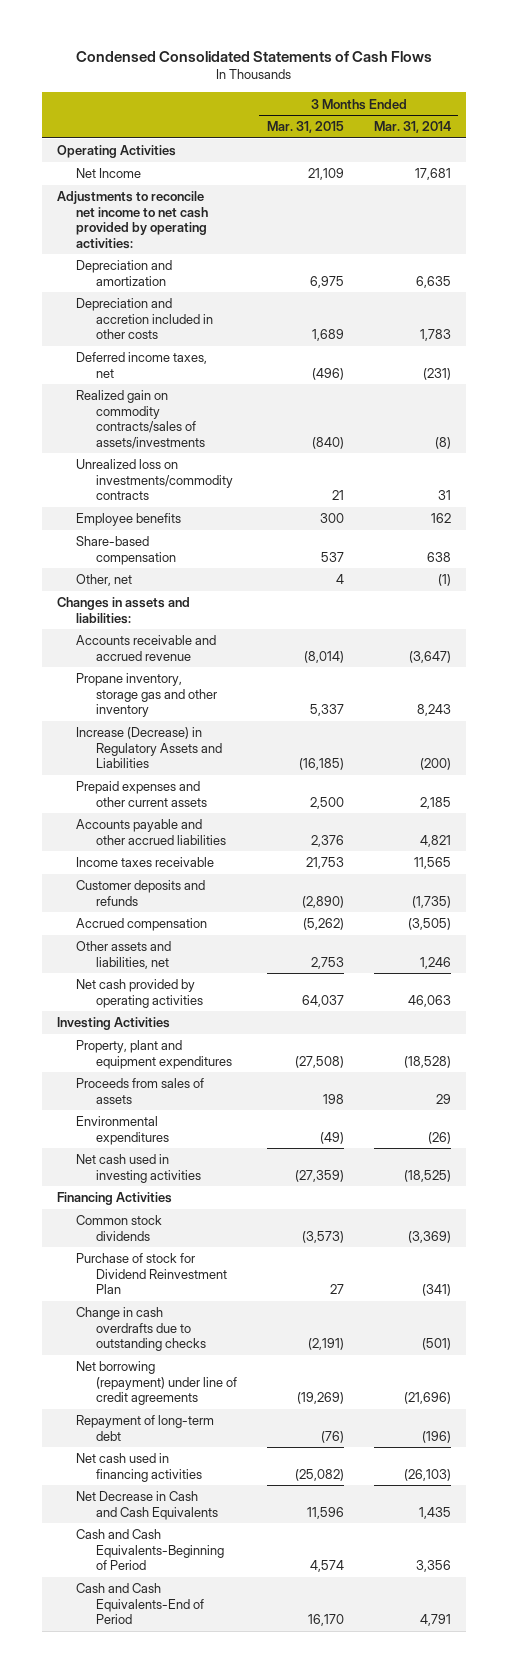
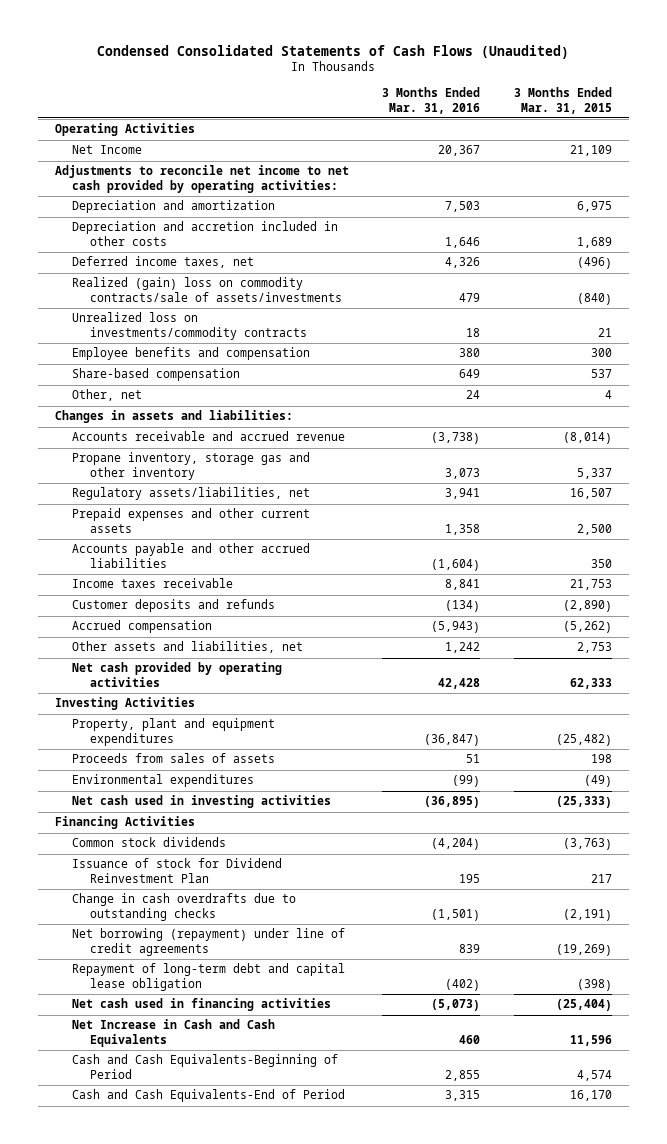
[75,50,432,62] Condensed Consolidated Statements of Cash Flows -> [97,44,570,59] Condensed Consolidated Statements of Cash Flows (Unaudited)
[373,121,451,134] Mar. 31, 2014 -> none
none -> [382,86,481,114] 3 Months Ended Mar. 31, 2016
[76,390,205,449] Realized gain on commodity contracts/sales of assets/investments -> [72,277,342,303] Realized (gain) loss on commodity contracts/sale of assets/investments
[76,513,182,527] Employee benefits -> [72,347,311,361] Employee benefits and compensation
[76,727,222,769] Increase (Decrease) in Regulatory Assets and Liabilities -> [72,487,311,501] Regulatory assets/liabilities, net
[298,758,344,771] (16,185) -> [570,488,613,500] 16,507
[310,834,344,847] 2,376 -> [591,559,613,569] 350
[301,994,344,1007] 64,037 -> [570,678,613,690] 62,333
[294,1055,344,1068] (27,508) -> [556,734,613,747] (25,482)
[294,1169,344,1182] (27,359) -> [556,796,613,809] (25,333)
[301,1230,344,1243] (3,573) -> [563,838,613,851] (3,763)
[76,1253,227,1295] Purchase of stock for Dividend Reinvestment Plan -> [72,858,283,884] Issuance of stock for Dividend Reinvestment Plan
[329,1284,344,1295] 27 -> [591,874,613,884] 217
[76,1415,215,1441] Repayment of long-term debt -> [72,963,346,992] Repayment of long-term debt and capital lease obligation
[320,1430,344,1443] (76) -> [577,979,613,992] (398)
[294,1468,344,1481] (25,082) -> [556,999,613,1012] (25,404)
[76,1491,218,1520] Net Decrease in Cash and Cash Equivalents -> [72,1019,276,1048] Net Increase in Cash and Cash Equivalents

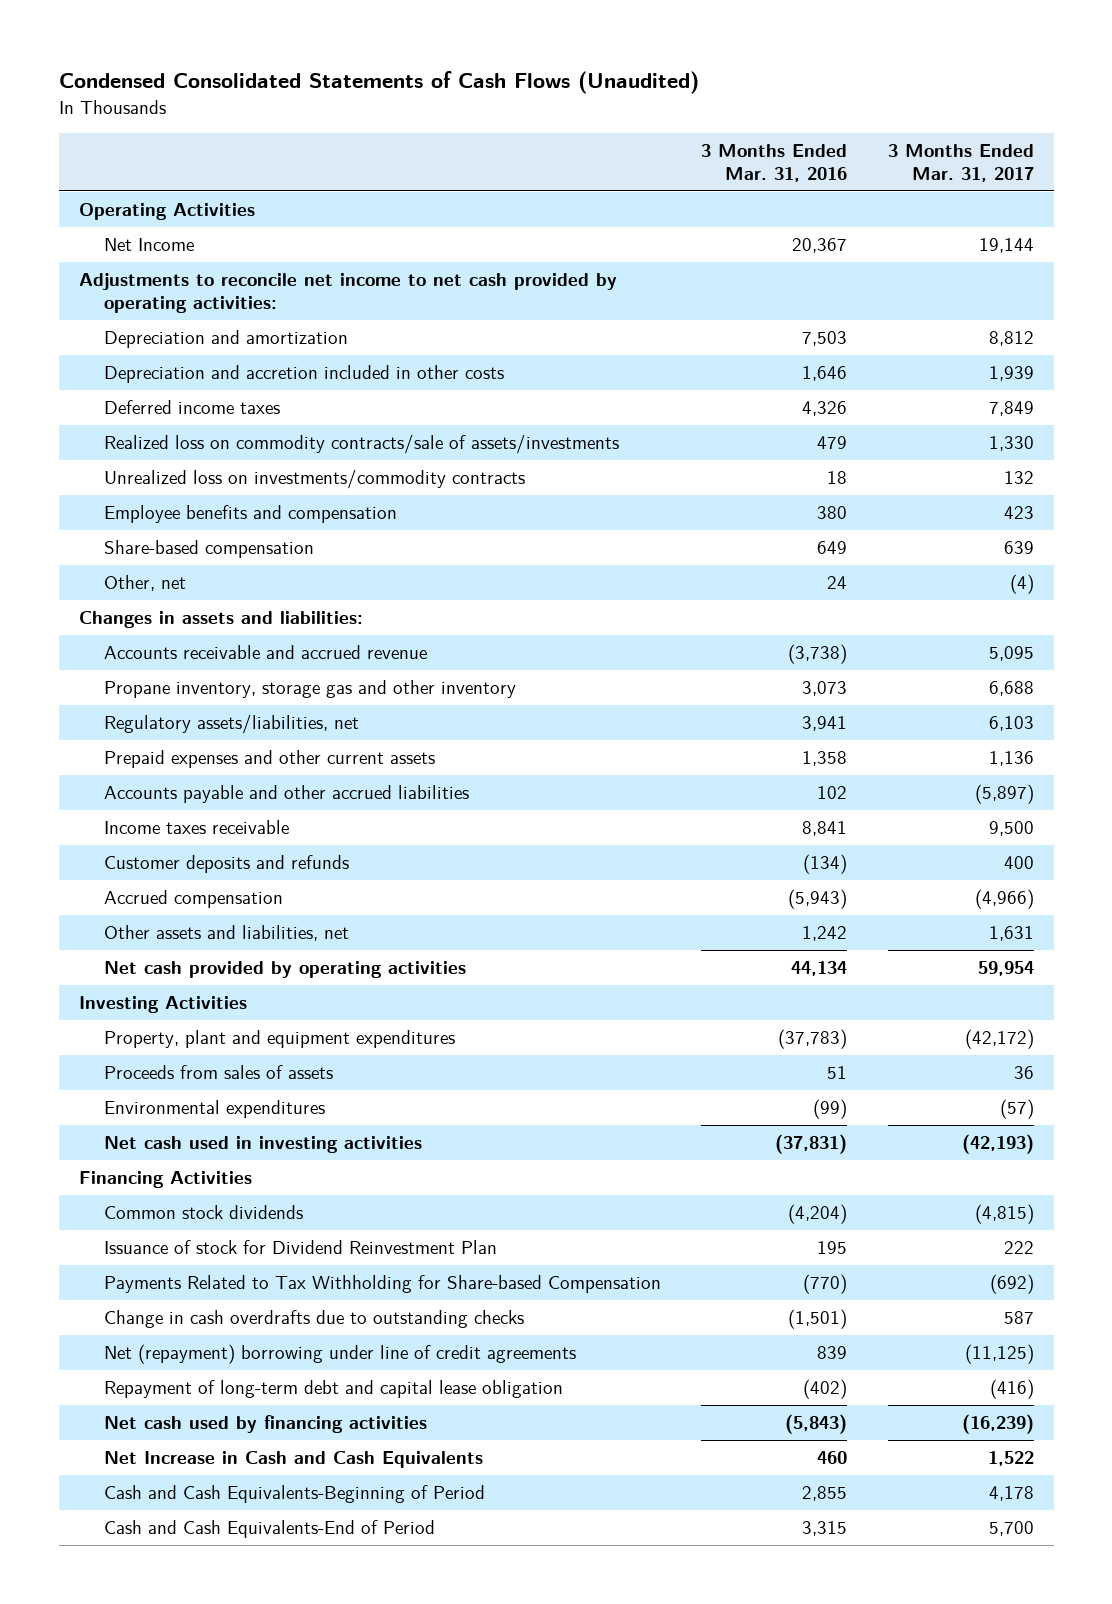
[514,86,613,114] 3 Months Ended Mar. 31, 2015 -> none
none -> [887,143,1034,183] 3 Months Ended Mar. 31, 2017
[72,256,255,269] Deferred income taxes, net -> [103,399,280,414] Deferred income taxes
[72,277,342,303] Realized (gain) loss on commodity contracts/sale of assets/investments -> [103,433,619,454] Realized loss on commodity contracts/sale of assets/investments
[431,559,481,572] (1,604) -> [817,785,848,799] 102
[438,678,481,690] 42,428 -> [791,960,848,976] 44,134
[424,734,481,747] (36,847) -> [778,1028,848,1049] (37,783)
[424,796,481,809] (36,895) -> [775,1133,848,1154] (37,831)
none -> [103,1274,661,1293] Payments Related to Tax Withholding for Share-based Compensation
[72,928,346,957] Net borrowing (repayment) under line of credit agreements -> [103,1343,576,1364] Net (repayment) borrowing under line of credit agreements
[72,998,332,1012] Net cash used in financing activities -> [103,1414,427,1433] Net cash used by financing activities
[431,999,481,1012] (5,073) -> [785,1413,848,1434] (5,843)

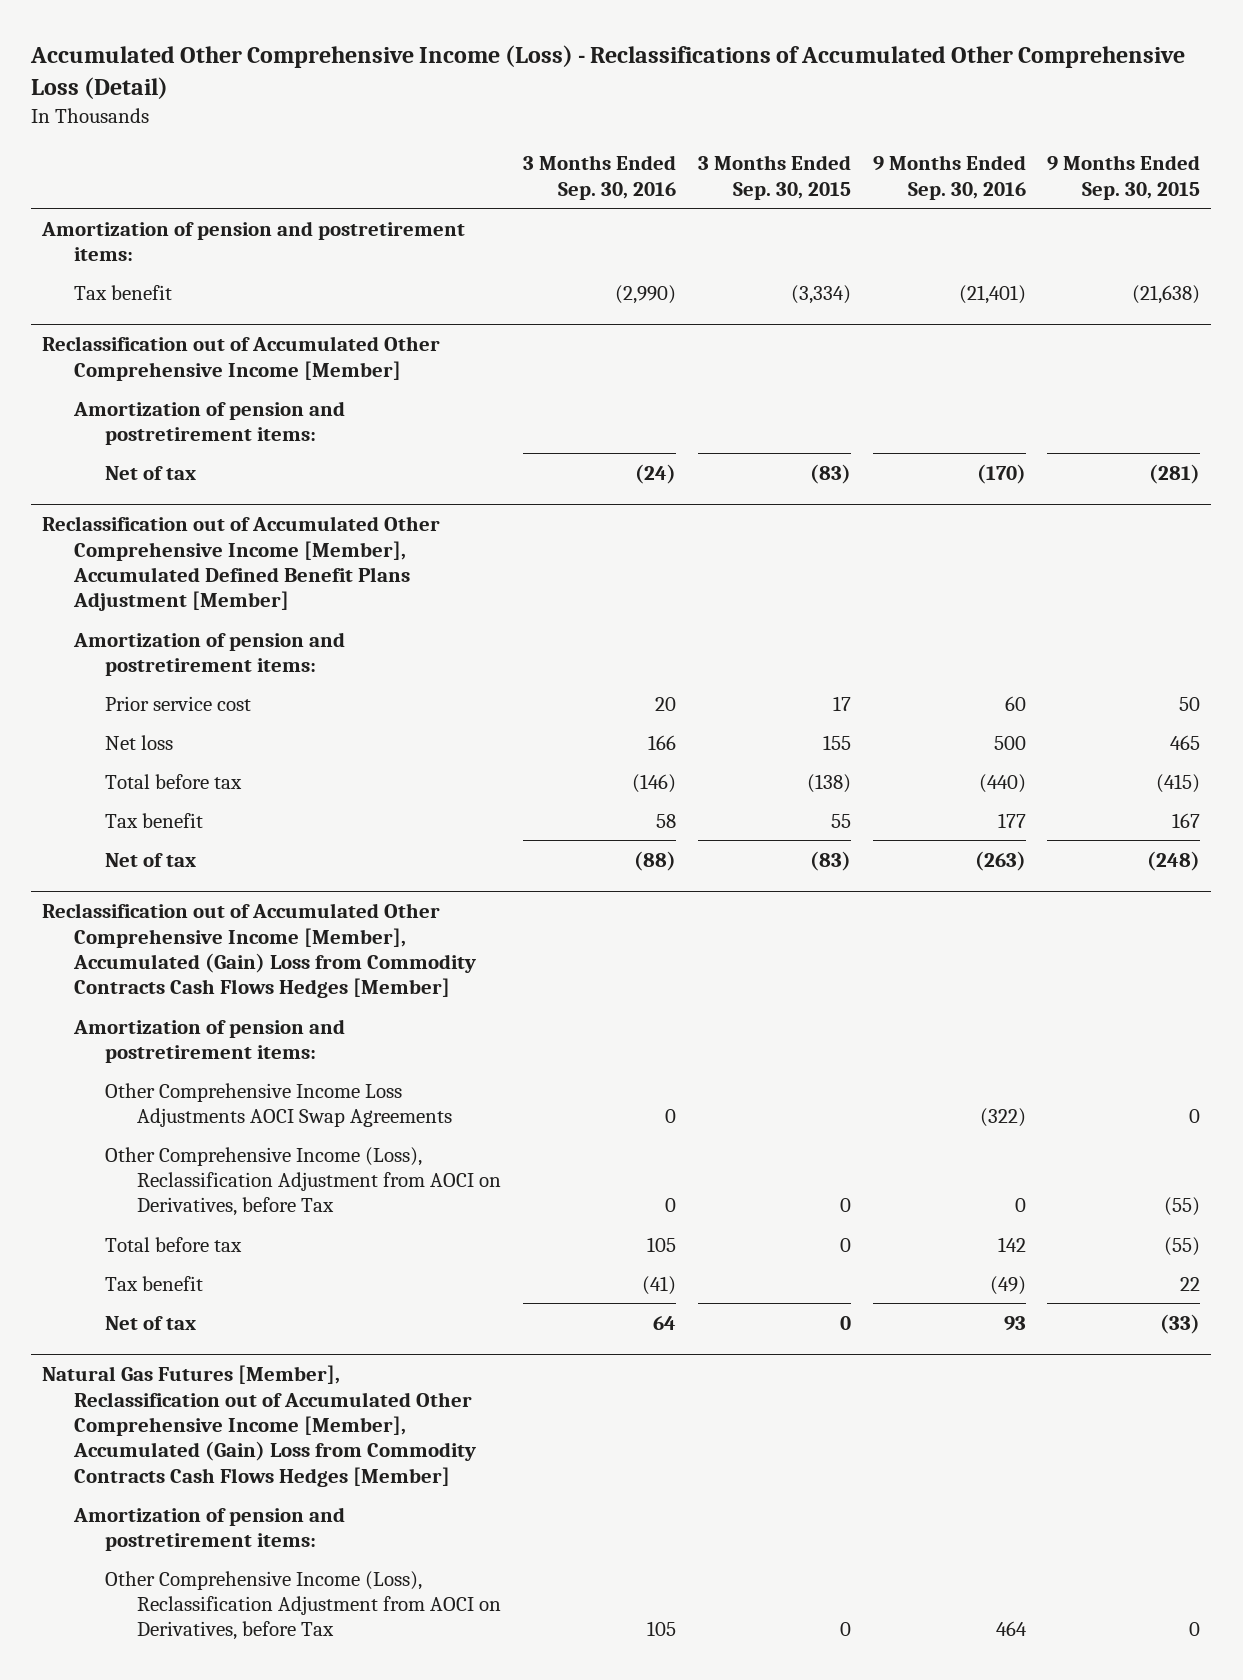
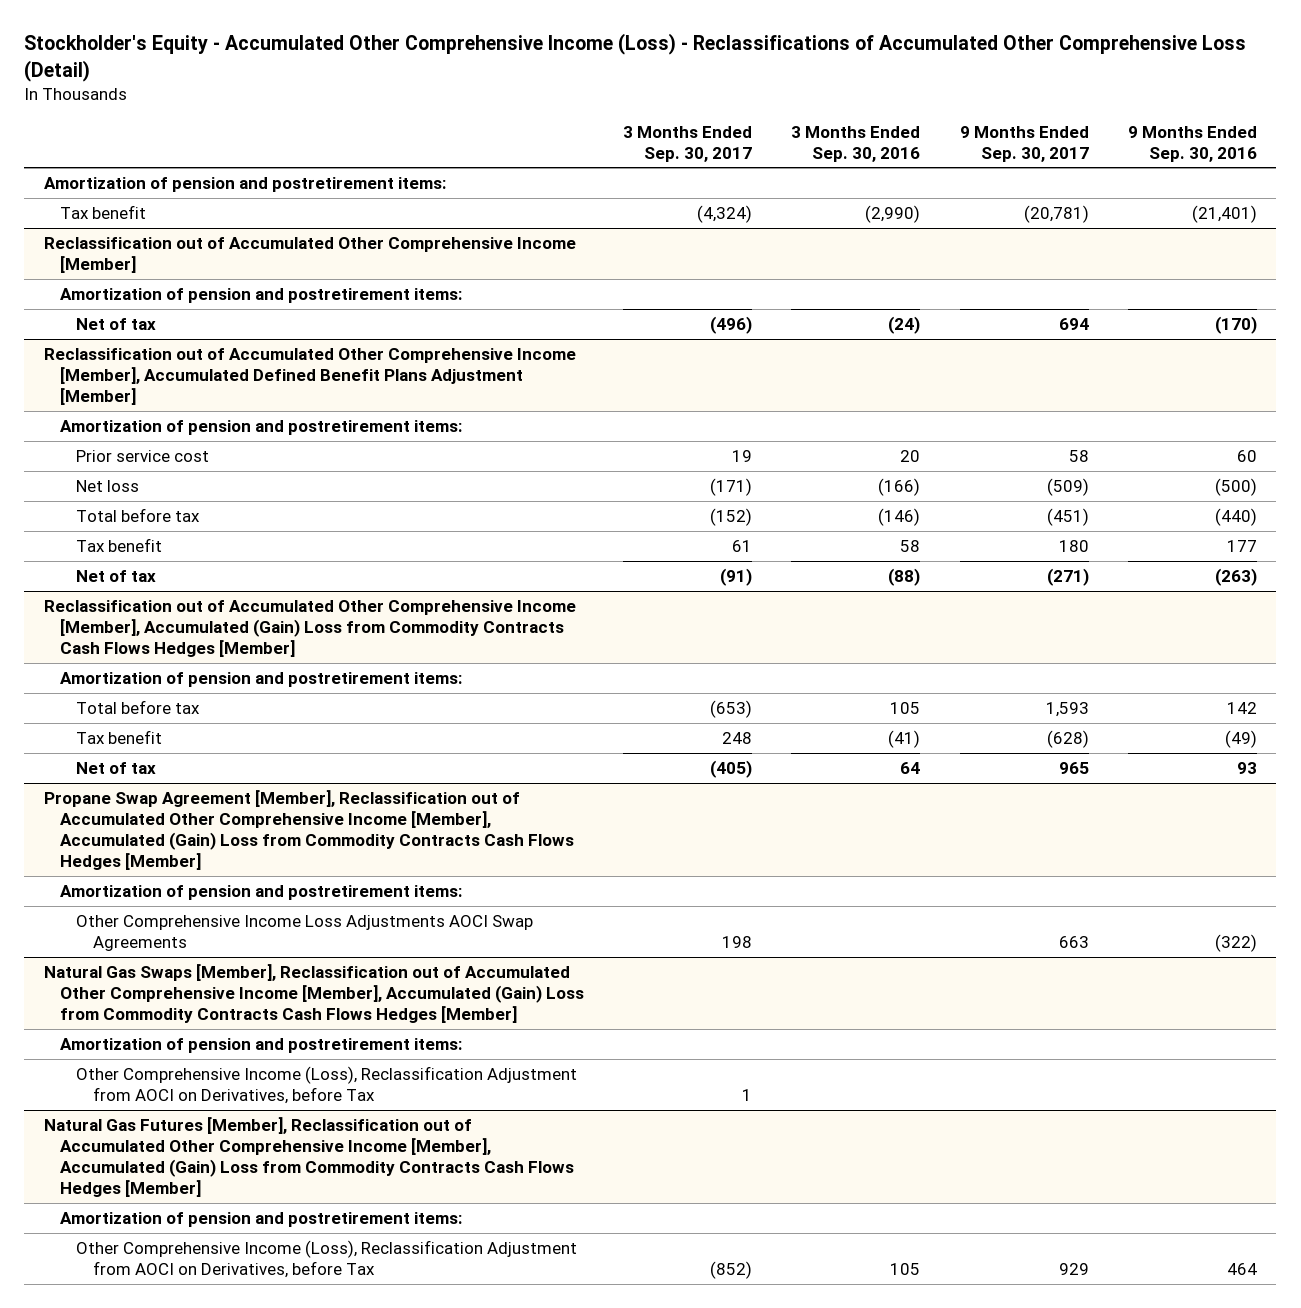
[30,45,1186,100] Accumulated Other Comprehensive Income (Loss) - Reclassifications of Accumulated Other Comprehensive Loss (Detail) -> [24,33,1247,82] Stockholder's Equity - Accumulated Other Comprehensive Income (Loss) - Reclassifications of Accumulated Other Comprehensive Loss (Detail)
[697,155,851,200] 3 Months Ended Sep. 30, 2015 -> none
[1047,155,1201,200] 9 Months Ended Sep. 30, 2015 -> none
none -> [623,125,753,162] 3 Months Ended Sep. 30, 2017
none -> [959,125,1089,162] 9 Months Ended Sep. 30, 2017
[647,734,676,750] 166 -> [878,477,921,496] (166)
[993,735,1026,750] 500 -> [1214,477,1257,496] (500)
[105,1082,452,1127] Other Comprehensive Income Loss Adjustments AOCI Swap Agreements -> none
[105,1146,501,1217] Other Comprehensive Income (Loss), Reclassification Adjustment from AOCI on Derivatives, before Tax -> none
none -> [43,789,574,870] Propane Swap Agreement [Member], Reclassification out of Accumulated Other Comprehensive Income [Member], Accumulated (Gain) Loss from Commodity Contracts Cash Flows Hedges [Member]
none -> [59,884,462,900] Amortization of pension and postretirement items:
none -> [76,914,534,951] Other Comprehensive Income Loss Adjustments AOCI Swap Agreements
none -> [43,963,584,1023] Natural Gas Swaps [Member], Reclassification out of Accumulated Other Comprehensive Income [Member], Accumulated (Gain) Loss from Commodity Contracts Cash Flows Hedges [Member]
none -> [59,1037,462,1053] Amortization of pension and postretirement items:
none -> [76,1065,578,1104] Other Comprehensive Income (Loss), Reclassification Adjustment from AOCI on Derivatives, before Tax

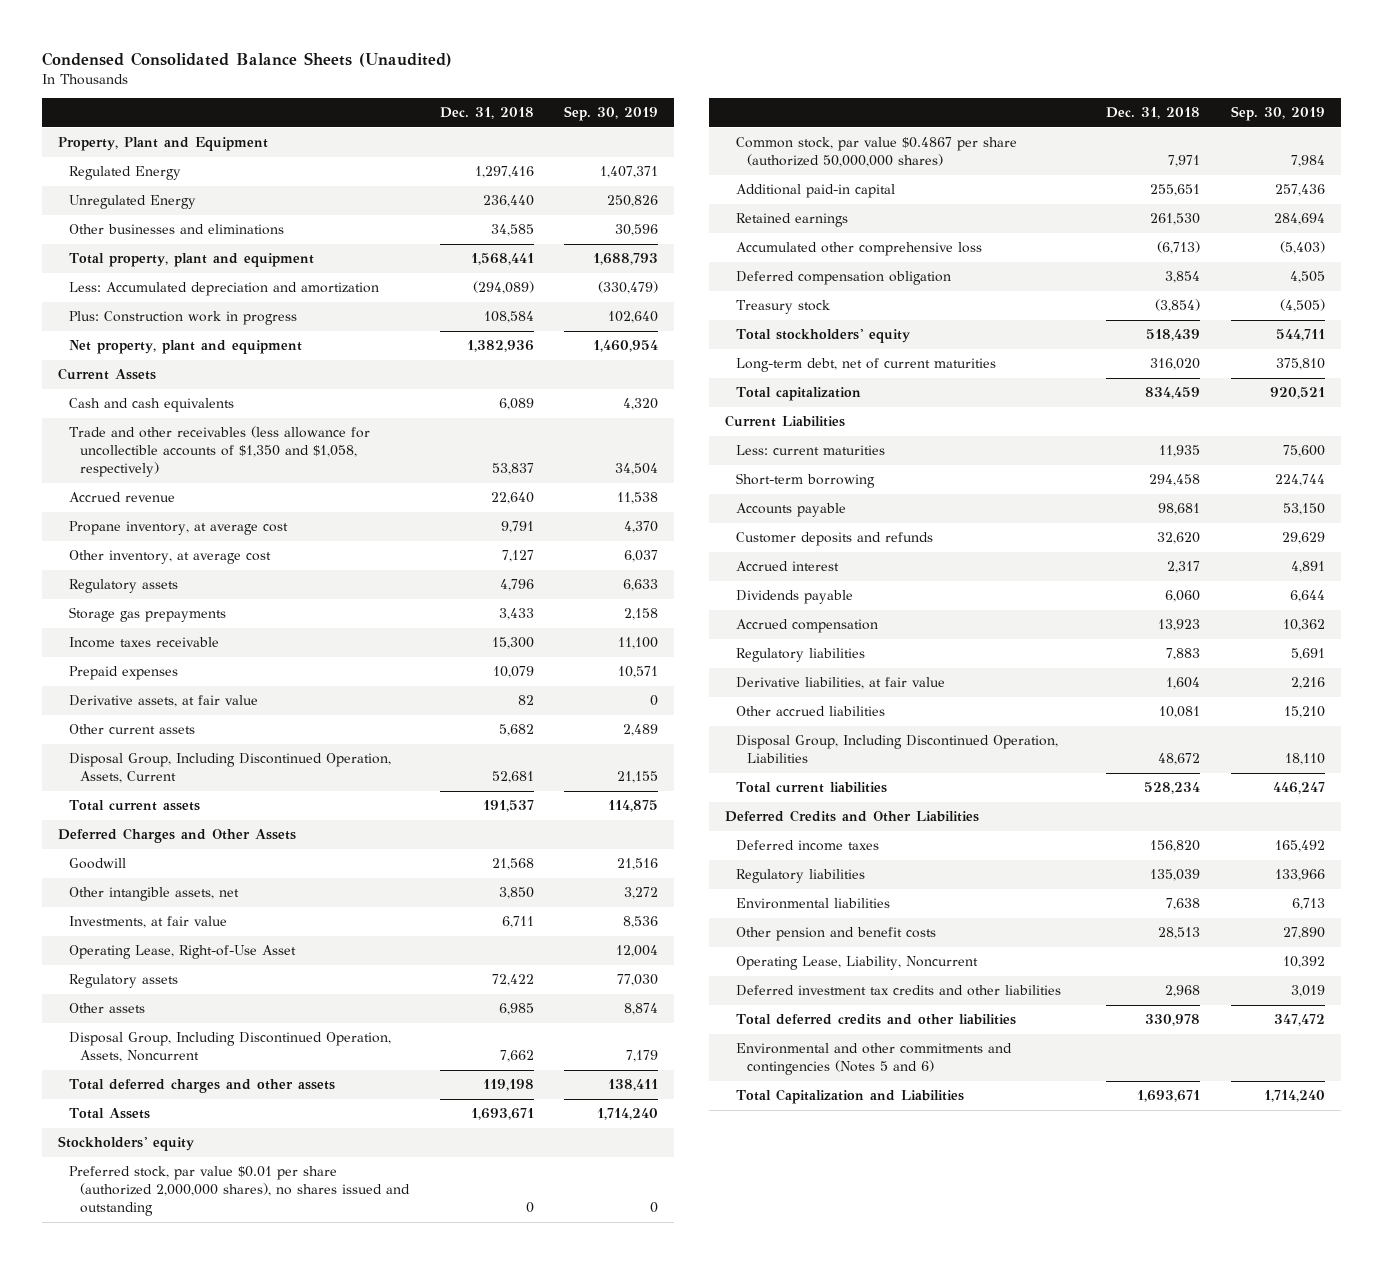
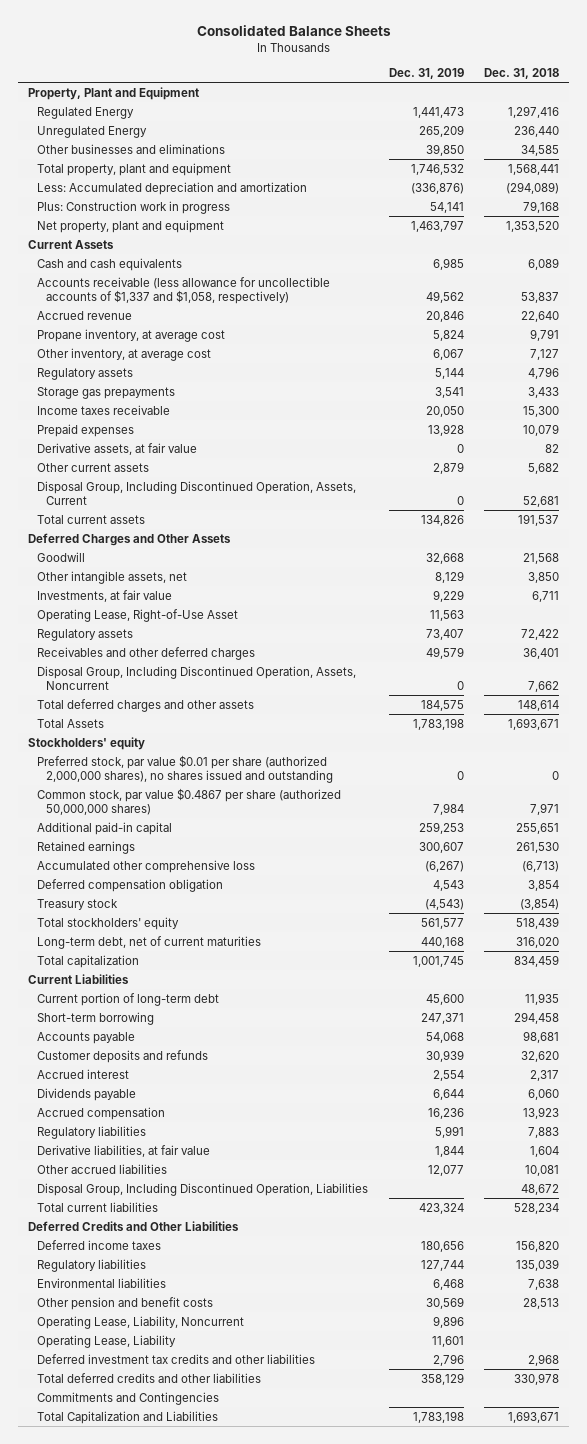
[42,51,453,67] Condensed Consolidated Balance Sheets (Unaudited) -> [196,25,391,37] Consolidated Balance Sheets
[564,106,659,122] Sep. 30, 2019 -> none
none -> [388,68,464,80] Dec. 31, 2019
[483,311,534,324] 108,584 -> [522,200,559,213] 79,168
[466,340,534,353] 1,382,936 -> [505,220,559,232] 1,353,520
[68,426,370,478] Trade and other receivables (less allowance for uncollectible accounts of $1,350 and $1,058, respectively) -> [37,276,331,305] Accounts receivable (less allowance for uncollectible accounts of $1,337 and $1,058, respectively)
[68,1003,145,1014] Other assets -> none
none -> [37,646,256,660] Receivables and other deferred charges
[482,1079,534,1092] 119,198 -> [517,699,559,711] 148,614
[735,445,885,456] Less: current maturities -> [37,992,220,1006] Current portion of long-term debt
none -> [37,1334,177,1348] Operating Lease, Liability
[735,1043,1012,1076] Environmental and other commitments and contingencies (Notes 5 and 6) -> [37,1391,220,1405] Commitments and Contingencies

